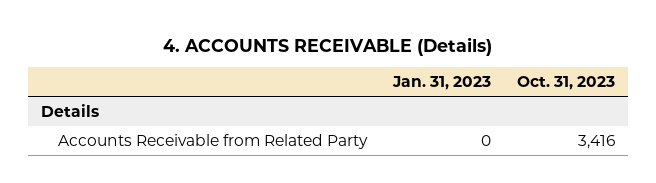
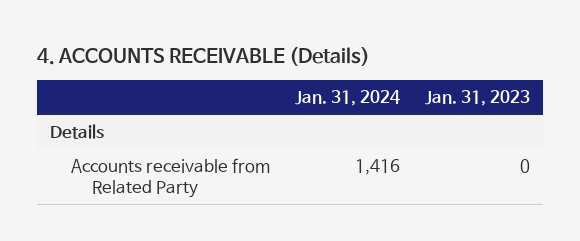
[516,76,615,91] Oct. 31, 2023 -> none
none -> [295,90,401,107] Jan. 31, 2024
[58,134,369,150] Accounts Receivable from Related Party -> [70,157,270,198] Accounts receivable from Related Party

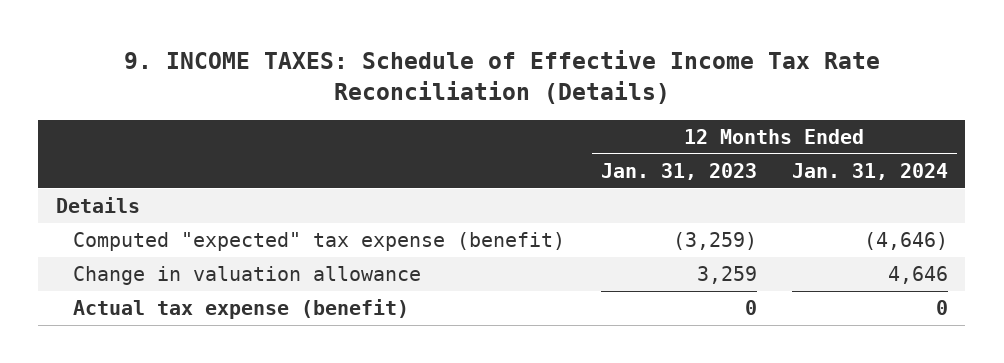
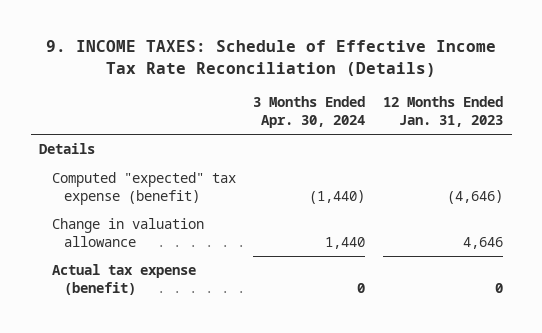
[791,162,948,180] Jan. 31, 2024 -> none
none -> [253,96,366,129] 3 Months Ended Apr. 30, 2024
[672,232,757,251] (3,259) -> [446,190,503,205] (4,646)
[696,266,757,285] 3,259 -> [462,237,503,250] 4,646

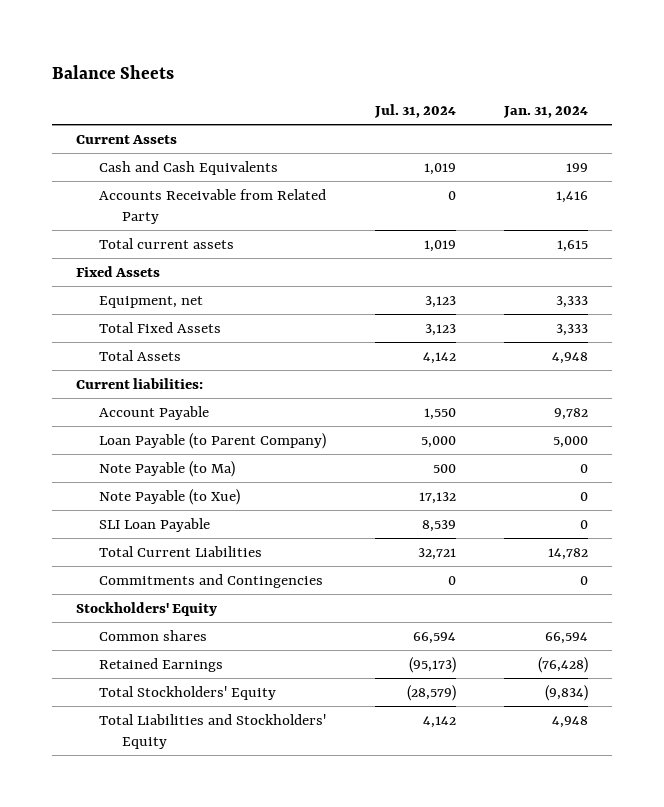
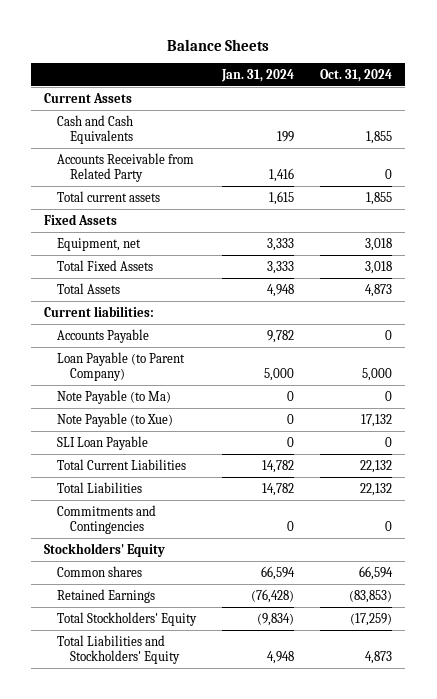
[373,103,456,118] Jul. 31, 2024 -> none
none -> [320,68,393,82] Oct. 31, 2024
[99,406,210,421] Account Payable -> [57,328,150,343] Accounts Payable
none -> [57,481,143,493] Total Liabilities

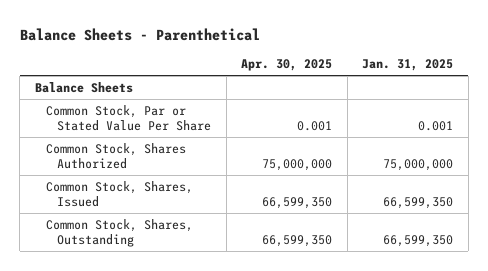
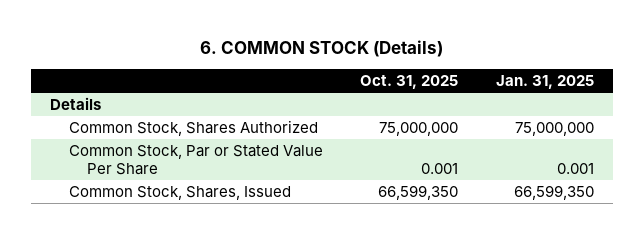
[19,27,260,41] Balance Sheets - Parenthetical -> [200,40,444,58] 6. COMMON STOCK (Details)
[241,59,333,72] Apr. 30, 2025 -> none
none -> [360,75,459,90] Oct. 31, 2025
[34,81,133,93] Balance Sheets -> none
none -> [49,97,101,111] Details
[46,104,212,131] Common Stock, Par or Stated Value Per Share -> [68,145,323,176] Common Stock, Par or Stated Value Per Share
[46,218,194,247] Common Stock, Shares, Outstanding -> none

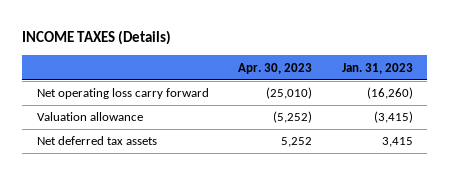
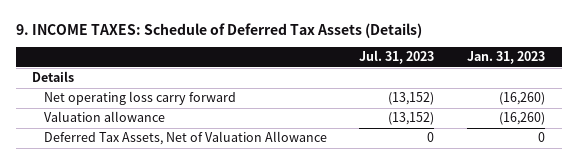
[22,30,172,46] INCOME TAXES (Details) -> [15,22,422,38] 9. INCOME TAXES: Schedule of Deferred Tax Assets (Details)
[238,62,313,74] Apr. 30, 2023 -> none
none -> [359,50,435,65] Jul. 31, 2023
none -> [32,71,75,83] Details
[373,111,413,124] (3,415) -> [499,112,546,126] (16,260)
[37,136,158,146] Net deferred tax assets -> [43,131,327,146] Deferred Tax Assets, Net of Valuation Allowance
[381,137,413,148] 3,415 -> [538,132,546,143] 0

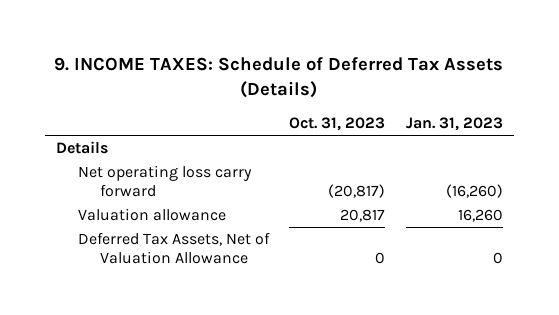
[359,50,435,65] Jul. 31, 2023 -> none
none -> [289,117,386,132] Oct. 31, 2023
[499,112,546,126] (16,260) -> [458,209,504,223] 16,260

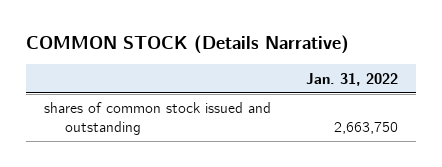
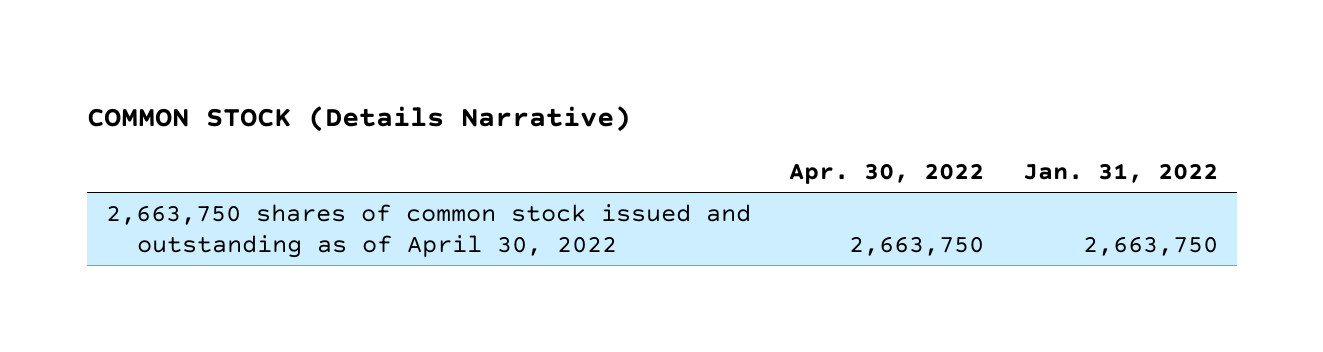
none -> [789,163,985,185] Apr. 30, 2022
[43,102,271,135] shares of common stock issued and outstanding -> [105,203,751,259] 2,663,750 shares of common stock issued and outstanding as of April 30, 2022

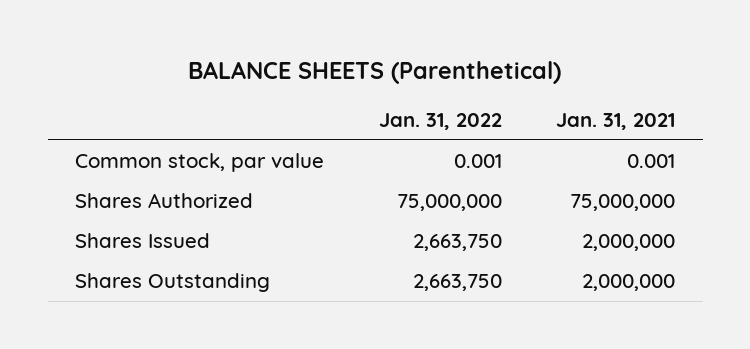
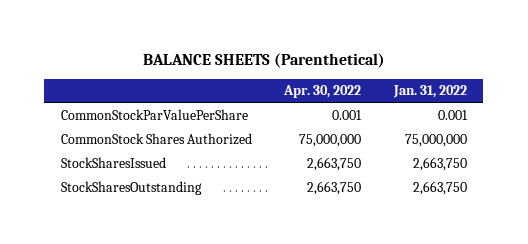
[556,113,676,131] Jan. 31, 2021 -> none
none -> [283,85,362,99] Apr. 30, 2022
[74,153,324,173] Common stock, par value -> [60,109,248,121] CommonStockParValuePerShare
[74,193,253,209] Shares Authorized -> [60,133,252,146] CommonStock Shares Authorized
[74,233,210,249] Shares Issued -> [60,157,166,169] StockSharesIssued
[74,273,270,293] Shares Outstanding -> [60,181,202,196] StockSharesOutstanding

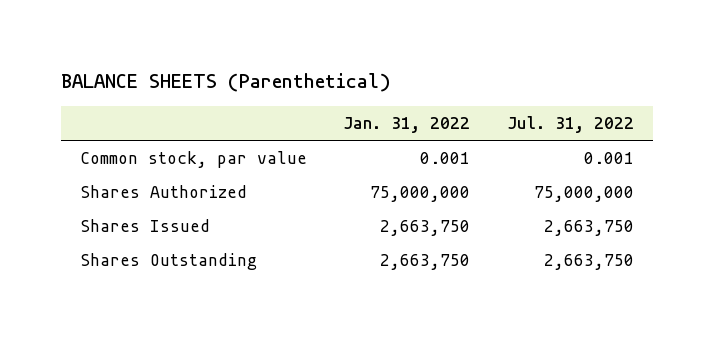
[283,85,362,99] Apr. 30, 2022 -> none
none -> [507,115,635,133] Jul. 31, 2022
[60,109,248,121] CommonStockParValuePerShare -> [79,151,307,169] Common stock, par value
[60,133,252,146] CommonStock Shares Authorized -> [79,185,247,199] Shares Authorized
[60,157,166,169] StockSharesIssued -> [79,219,210,233] Shares Issued
[60,181,202,196] StockSharesOutstanding -> [79,253,257,271] Shares Outstanding

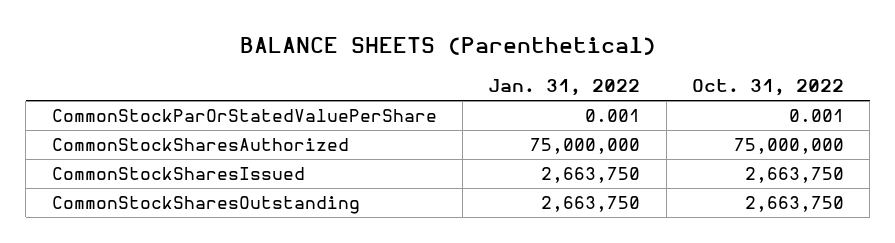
[507,115,635,133] Jul. 31, 2022 -> none
none -> [691,79,844,97] Oct. 31, 2022
[79,151,307,169] Common stock, par value -> [51,109,437,123] CommonStockParOrStatedValuePerShare
[79,185,247,199] Shares Authorized -> [51,138,349,152] CommonStockSharesAuthorized
[79,219,210,233] Shares Issued -> [51,167,305,181] CommonStockSharesIssued
[79,253,257,271] Shares Outstanding -> [51,196,360,215] CommonStockSharesOutstanding

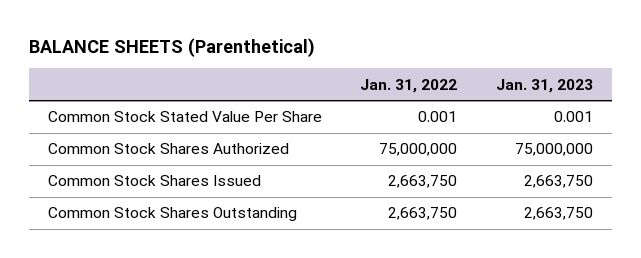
[691,79,844,97] Oct. 31, 2022 -> none
none -> [495,78,593,93] Jan. 31, 2023
[51,109,437,123] CommonStockParOrStatedValuePerShare -> [47,111,322,123] Common Stock Stated Value Per Share
[51,138,349,152] CommonStockSharesAuthorized -> [47,143,289,155] Common Stock Shares Authorized
[51,167,305,181] CommonStockSharesIssued -> [47,175,261,187] Common Stock Shares Issued
[51,196,360,215] CommonStockSharesOutstanding -> [47,207,297,222] Common Stock Shares Outstanding

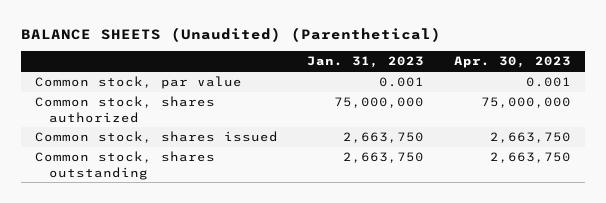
[28,37,315,57] BALANCE SHEETS (Parenthetical) -> [20,27,441,43] BALANCE SHEETS (Unaudited) (Parenthetical)
[360,78,458,93] Jan. 31, 2022 -> none
none -> [453,56,571,69] Apr. 30, 2023
[47,111,322,123] Common Stock Stated Value Per Share -> [35,76,243,90] Common stock, par value
[47,143,289,155] Common Stock Shares Authorized -> [35,96,216,123] Common stock, shares authorized
[47,175,261,187] Common Stock Shares Issued -> [35,131,279,144] Common stock, shares issued
[47,207,297,222] Common Stock Shares Outstanding -> [35,151,216,180] Common stock, shares outstanding

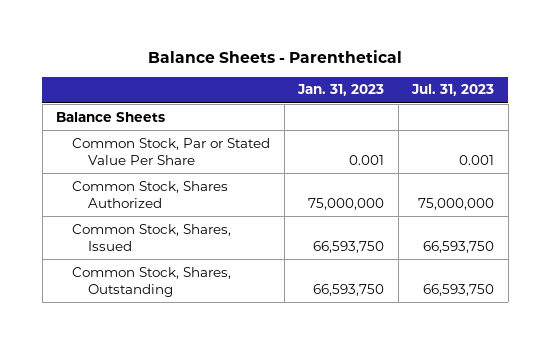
[20,27,441,43] BALANCE SHEETS (Unaudited) (Parenthetical) -> [148,50,403,64] Balance Sheets - Parenthetical
[453,56,571,69] Apr. 30, 2023 -> none
none -> [411,84,495,97] Jul. 31, 2023
none -> [56,111,166,122] Balance Sheets
[35,76,243,90] Common stock, par value -> [72,137,271,165] Common Stock, Par or Stated Value Per Share
[35,96,216,123] Common stock, shares authorized -> [72,180,229,208] Common Stock, Shares Authorized
[35,131,279,144] Common stock, shares issued -> [72,223,232,251] Common Stock, Shares, Issued
[343,132,425,144] 2,663,750 -> [313,240,385,253] 66,593,750
[35,151,216,180] Common stock, shares outstanding -> [72,266,232,297] Common Stock, Shares, Outstanding
[343,152,425,164] 2,663,750 -> [313,283,385,296] 66,593,750

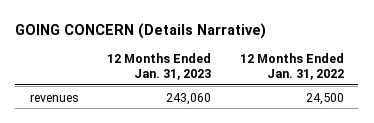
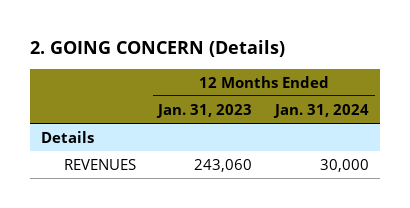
[15,22,267,39] GOING CONCERN (Details Narrative) -> [30,39,286,57] 2. GOING CONCERN (Details)
[240,53,345,81] 12 Months Ended Jan. 31, 2022 -> none
none -> [273,103,370,118] Jan. 31, 2024
none -> [41,130,95,143] Details
[29,93,79,102] revenues -> [63,158,136,170] REVENUES

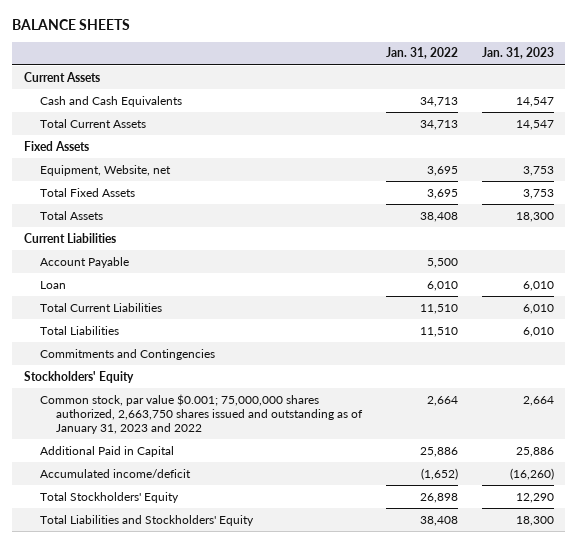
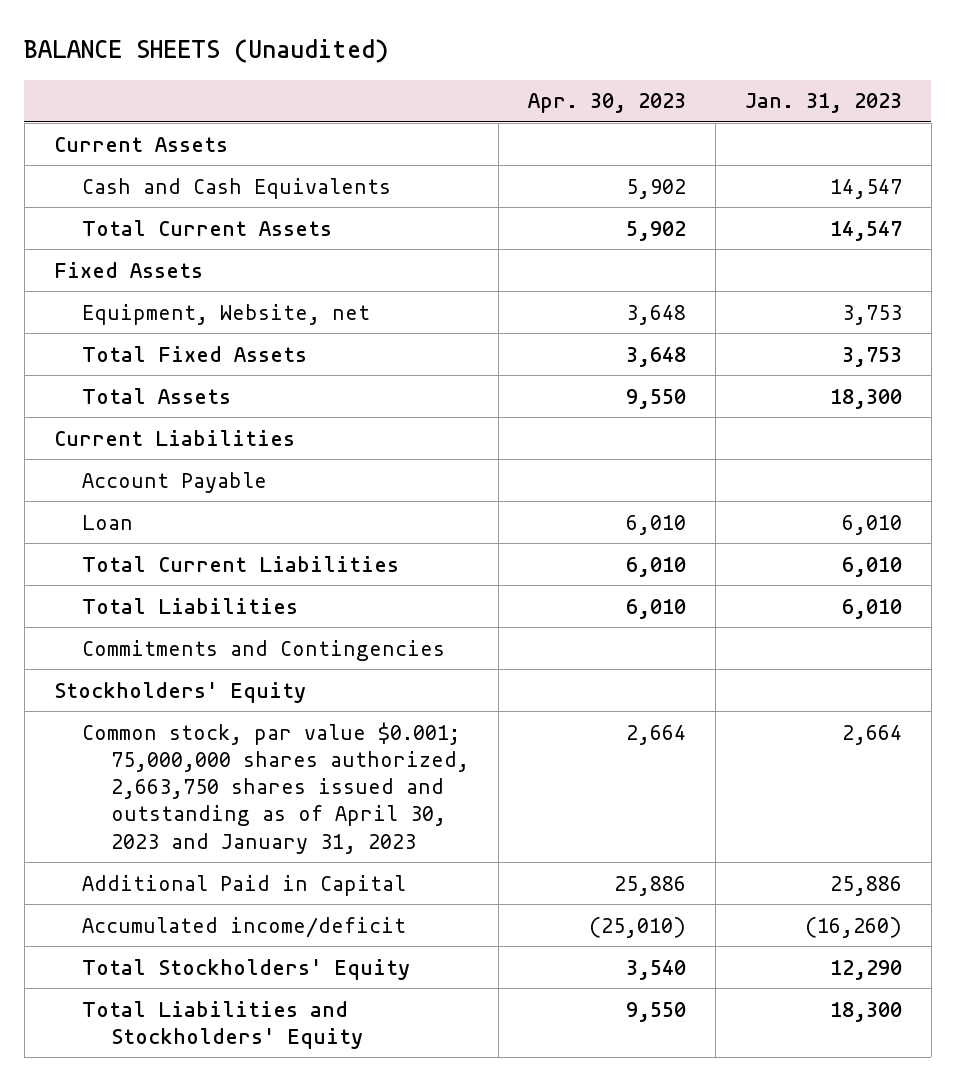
[11,19,130,31] BALANCE SHEETS -> [24,39,390,64] BALANCE SHEETS (Unaudited)
[385,47,458,60] Jan. 31, 2022 -> none
none -> [527,93,686,114] Apr. 30, 2023
[39,393,364,434] Common stock, par value $0.001; 75,000,000 shares authorized, 2,663,750 shares issued and outstanding as of January 31, 2023 and 2022 -> [82,721,469,854] Common stock, par value $0.001; 75,000,000 shares authorized, 2,663,750 shares issued and outstanding as of April 30, 2023 and January 31, 2023

